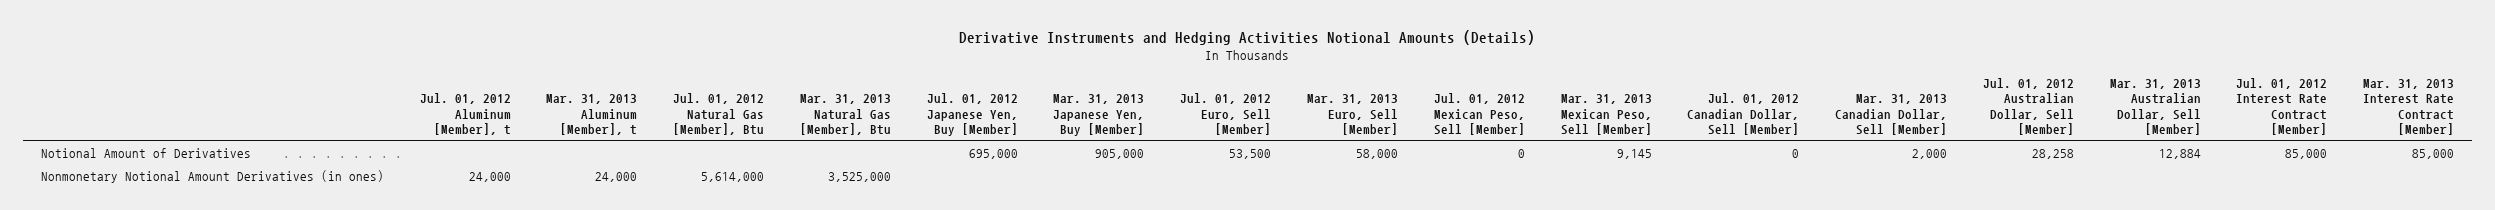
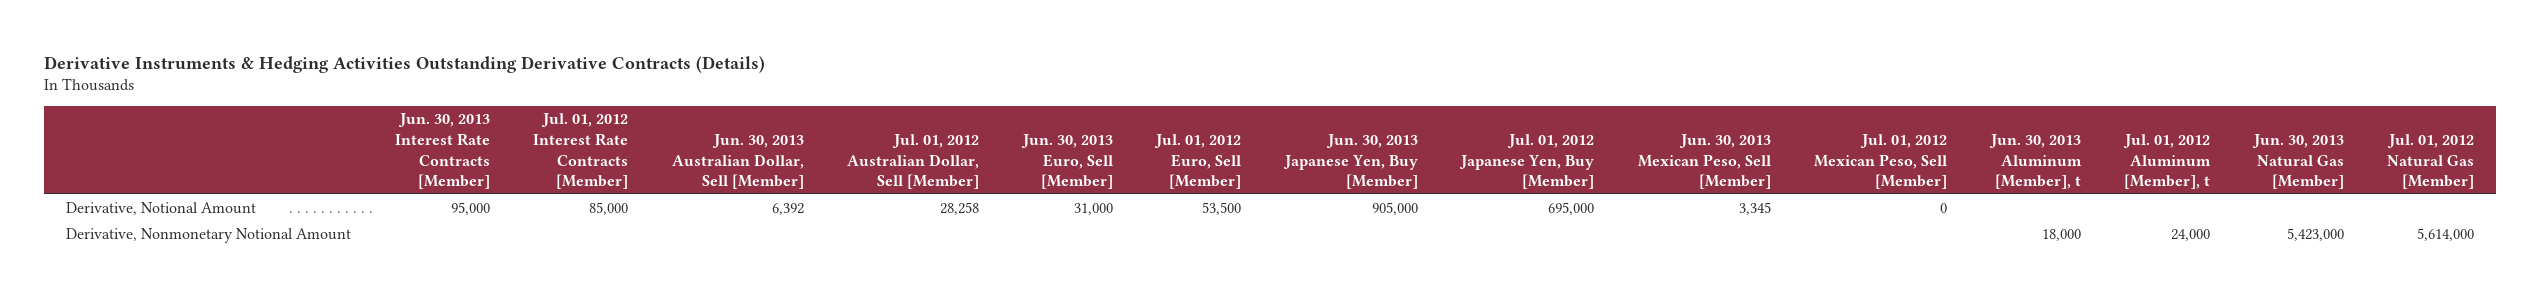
[959,30,1536,46] Derivative Instruments and Hedging Activities Notional Amounts (Details) -> [44,56,766,74] Derivative Instruments & Hedging Activities Outstanding Derivative Contracts (Details)
[546,94,638,135] Mar. 31, 2013 Aluminum [Member], t -> none
[673,93,765,135] Jul. 01, 2012 Natural Gas [Member], Btu -> none
[799,94,891,135] Mar. 31, 2013 Natural Gas [Member], Btu -> none
[1053,94,1145,136] Mar. 31, 2013 Japanese Yen, Buy [Member] -> none
[1306,94,1398,135] Mar. 31, 2013 Euro, Sell [Member] -> none
[1560,94,1652,135] Mar. 31, 2013 Mexican Peso, Sell [Member] -> none
[1687,93,1800,135] Jul. 01, 2012 Canadian Dollar, Sell [Member] -> none
[1835,94,1948,135] Mar. 31, 2013 Canadian Dollar, Sell [Member] -> none
[2109,79,2201,135] Mar. 31, 2013 Australian Dollar, Sell [Member] -> none
[2236,78,2328,135] Jul. 01, 2012 Interest Rate Contract [Member] -> none
[2363,79,2455,135] Mar. 31, 2013 Interest Rate Contract [Member] -> none
none -> [394,113,490,190] Jun. 30, 2013 Interest Rate Contracts [Member]
none -> [533,113,629,190] Jul. 01, 2012 Interest Rate Contracts [Member]
none -> [671,134,804,190] Jun. 30, 2013 Australian Dollar, Sell [Member]
none -> [1020,134,1113,190] Jun. 30, 2013 Euro, Sell [Member]
none -> [1282,134,1418,190] Jun. 30, 2013 Japanese Yen, Buy [Member]
none -> [1637,134,1771,190] Jun. 30, 2013 Mexican Peso, Sell [Member]
none -> [1988,134,2082,190] Jun. 30, 2013 Aluminum [Member], t
none -> [2251,134,2344,190] Jun. 30, 2013 Natural Gas [Member]
none -> [2387,134,2475,190] Jul. 01, 2012 Natural Gas [Member]
[40,147,251,158] Notional Amount of Derivatives -> [66,202,257,216] Derivative, Notional Amount
[40,169,384,183] Nonmonetary Notional Amount Derivatives (in ones) -> [66,228,352,244] Derivative, Nonmonetary Notional Amount

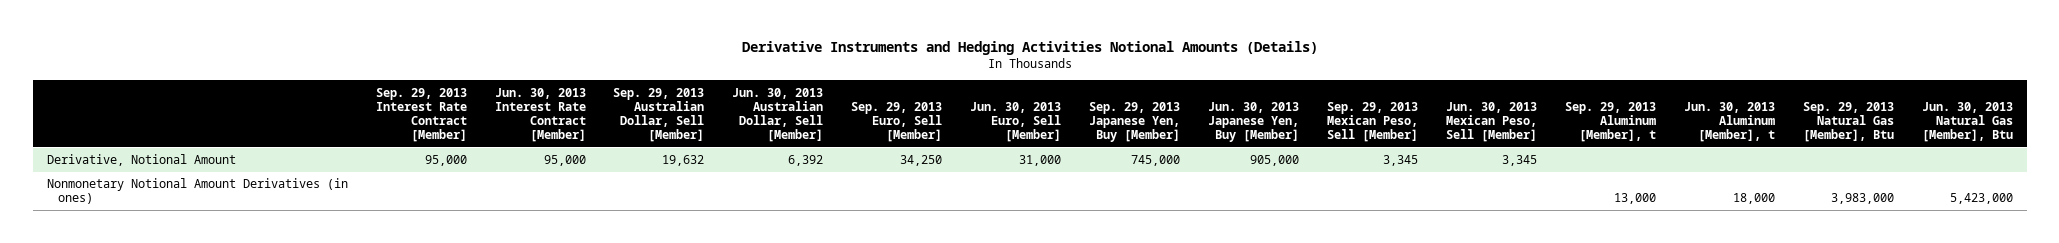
[44,56,766,74] Derivative Instruments & Hedging Activities Outstanding Derivative Contracts (Details) -> [741,40,1318,55] Derivative Instruments and Hedging Activities Notional Amounts (Details)
[394,113,490,190] Jun. 30, 2013 Interest Rate Contracts [Member] -> none
[533,113,629,190] Jul. 01, 2012 Interest Rate Contracts [Member] -> none
[847,134,980,190] Jul. 01, 2012 Australian Dollar, Sell [Member] -> none
[1154,134,1242,190] Jul. 01, 2012 Euro, Sell [Member] -> none
[1459,134,1595,190] Jul. 01, 2012 Japanese Yen, Buy [Member] -> none
[1814,134,1948,190] Jul. 01, 2012 Mexican Peso, Sell [Member] -> none
[2123,134,2212,190] Jul. 01, 2012 Aluminum [Member], t -> none
[2251,134,2344,190] Jun. 30, 2013 Natural Gas [Member] -> none
[2387,134,2475,190] Jul. 01, 2012 Natural Gas [Member] -> none
none -> [375,87,467,143] Sep. 29, 2013 Interest Rate Contract [Member]
none -> [494,87,586,143] Jun. 30, 2013 Interest Rate Contract [Member]
none -> [613,87,705,143] Sep. 29, 2013 Australian Dollar, Sell [Member]
none -> [851,101,943,143] Sep. 29, 2013 Euro, Sell [Member]
none -> [1089,101,1181,143] Sep. 29, 2013 Japanese Yen, Buy [Member]
none -> [1327,101,1419,143] Sep. 29, 2013 Mexican Peso, Sell [Member]
none -> [1564,101,1656,143] Sep. 29, 2013 Aluminum [Member], t
none -> [1802,101,1894,143] Sep. 29, 2013 Natural Gas [Member], Btu
none -> [1921,101,2013,143] Jun. 30, 2013 Natural Gas [Member], Btu
[66,228,352,244] Derivative, Nonmonetary Notional Amount -> [46,178,348,205] Nonmonetary Notional Amount Derivatives (in ones)

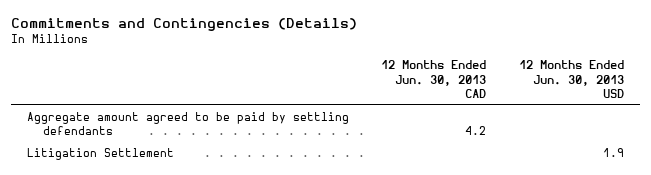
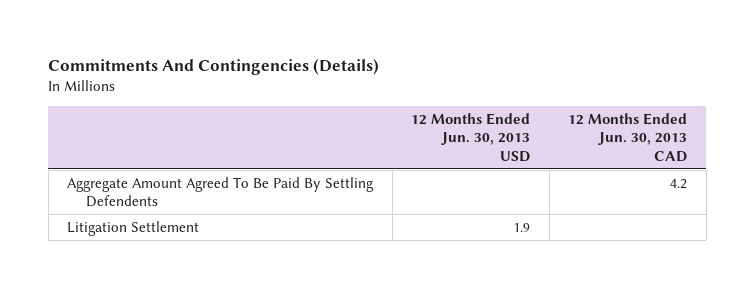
[10,17,357,31] Commitments and Contingencies (Details) -> [48,58,380,76] Commitments And Contingencies (Details)
[26,112,349,136] Aggregate amount agreed to be paid by settling defendants -> [67,176,375,208] Aggregate Amount Agreed To Be Paid By Settling Defendents

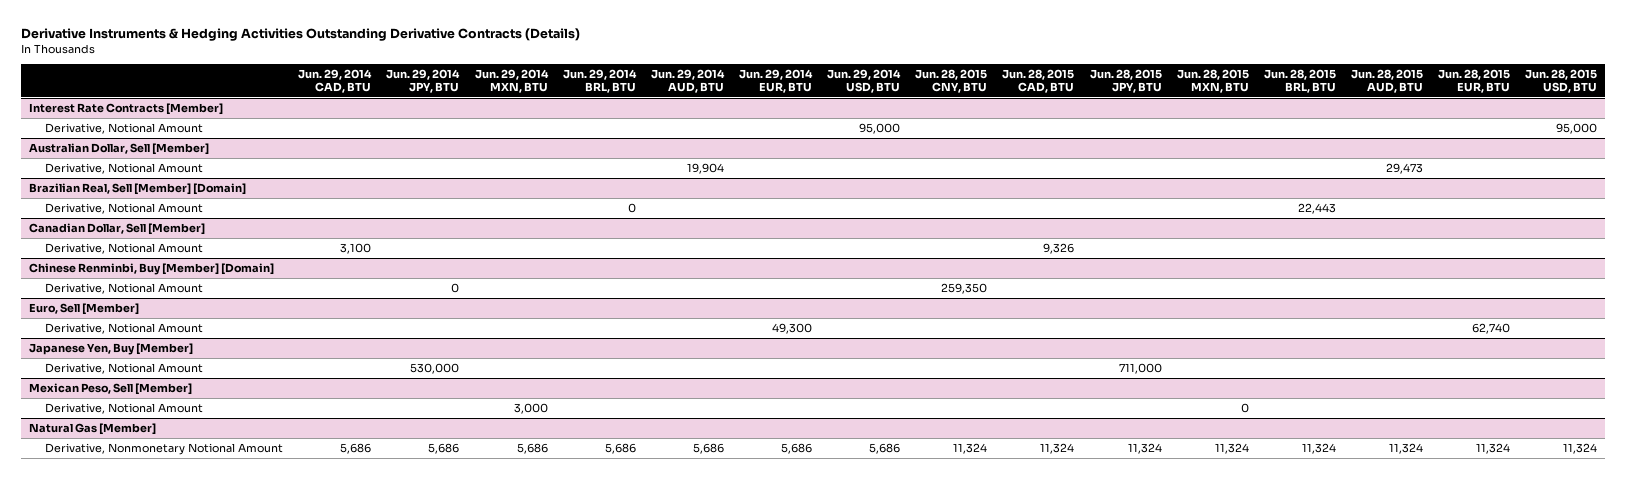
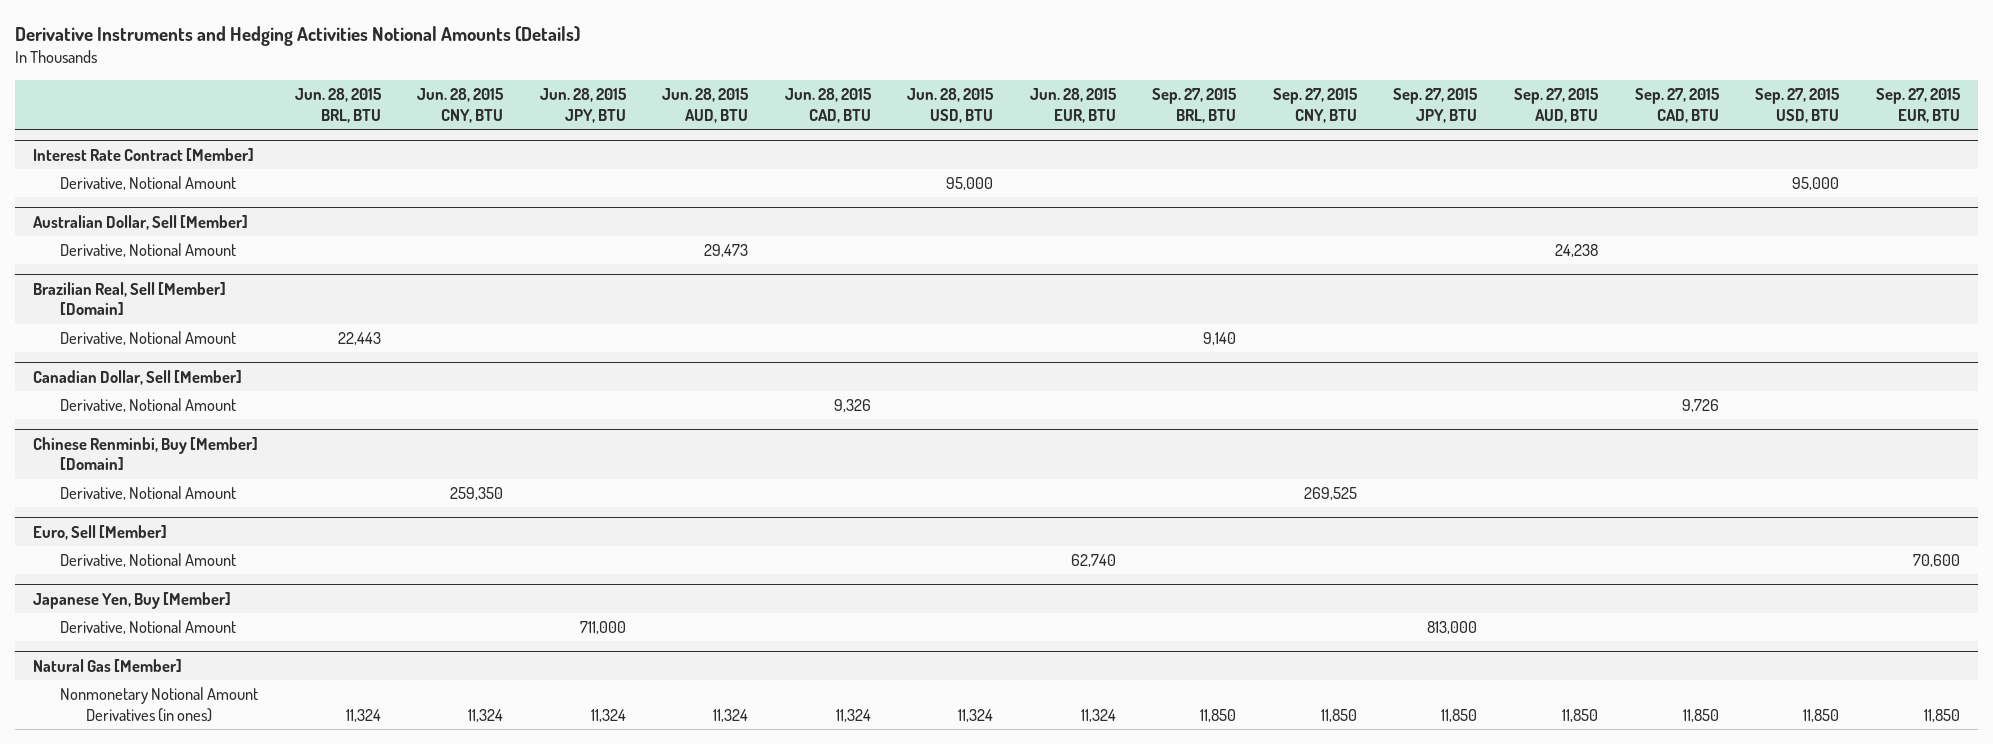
[20,28,580,42] Derivative Instruments & Hedging Activities Outstanding Derivative Contracts (Details) -> [15,25,581,46] Derivative Instruments and Hedging Activities Notional Amounts (Details)
[298,68,373,93] Jun. 29, 2014 CAD, BTU -> none
[386,68,461,93] Jun. 29, 2014 JPY, BTU -> none
[474,68,549,93] Jun. 29, 2014 MXN, BTU -> none
[562,68,637,93] Jun. 29, 2014 BRL, BTU -> none
[650,68,725,93] Jun. 29, 2014 AUD, BTU -> none
[738,68,813,93] Jun. 29, 2014 EUR, BTU -> none
[827,68,902,93] Jun. 29, 2014 USD, BTU -> none
[1176,68,1249,93] Jun. 28, 2015 MXN, BTU -> none
none -> [1152,88,1238,124] Sep. 27, 2015 BRL, BTU
none -> [1272,88,1358,124] Sep. 27, 2015 CNY, BTU
none -> [1393,88,1479,124] Sep. 27, 2015 JPY, BTU
none -> [1513,88,1599,124] Sep. 27, 2015 AUD, BTU
none -> [1634,88,1720,124] Sep. 27, 2015 CAD, BTU
none -> [1755,88,1841,124] Sep. 27, 2015 USD, BTU
none -> [1875,88,1961,124] Sep. 27, 2015 EUR, BTU
[28,102,223,115] Interest Rate Contracts [Member] -> [33,147,255,161] Interest Rate Contract [Member]
[28,382,192,395] Mexican Peso, Sell [Member] -> none
[45,402,204,414] Derivative, Notional Amount -> none
[45,442,284,455] Derivative, Nonmonetary Notional Amount -> [59,687,258,723] Nonmonetary Notional Amount Derivatives (in ones)

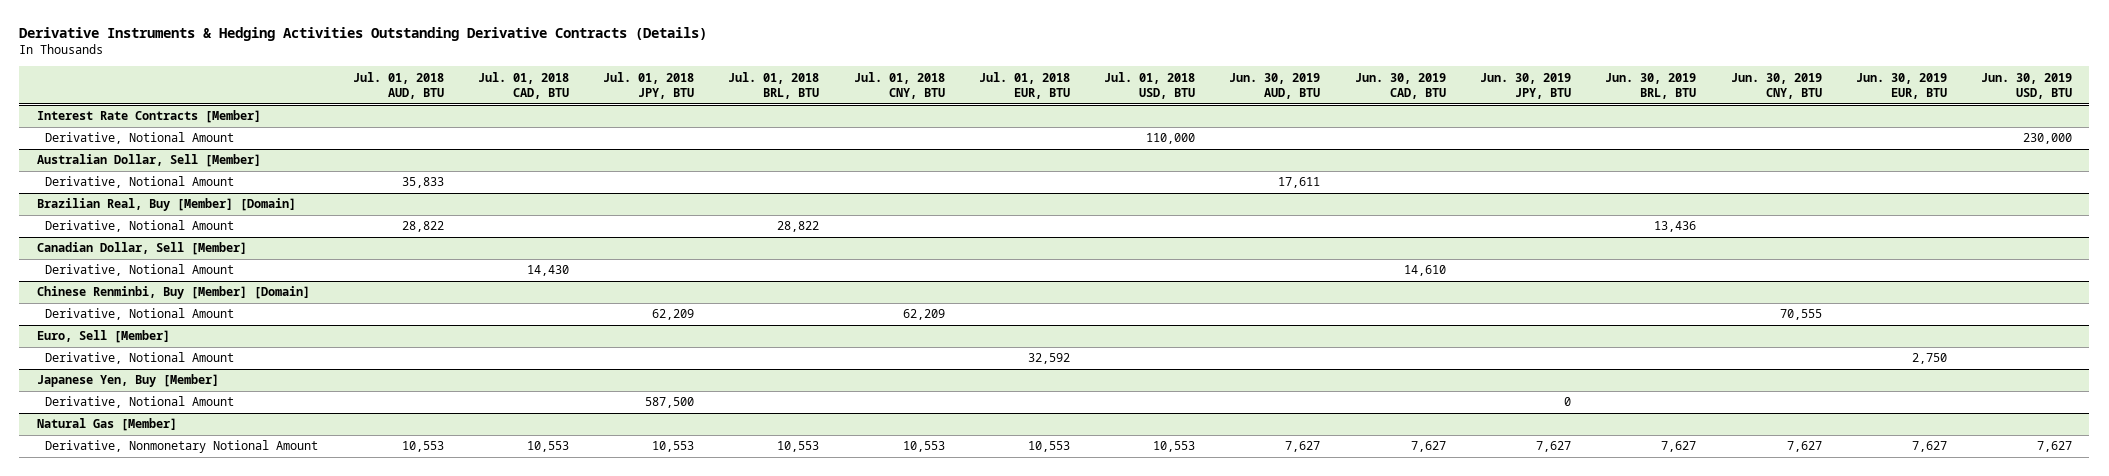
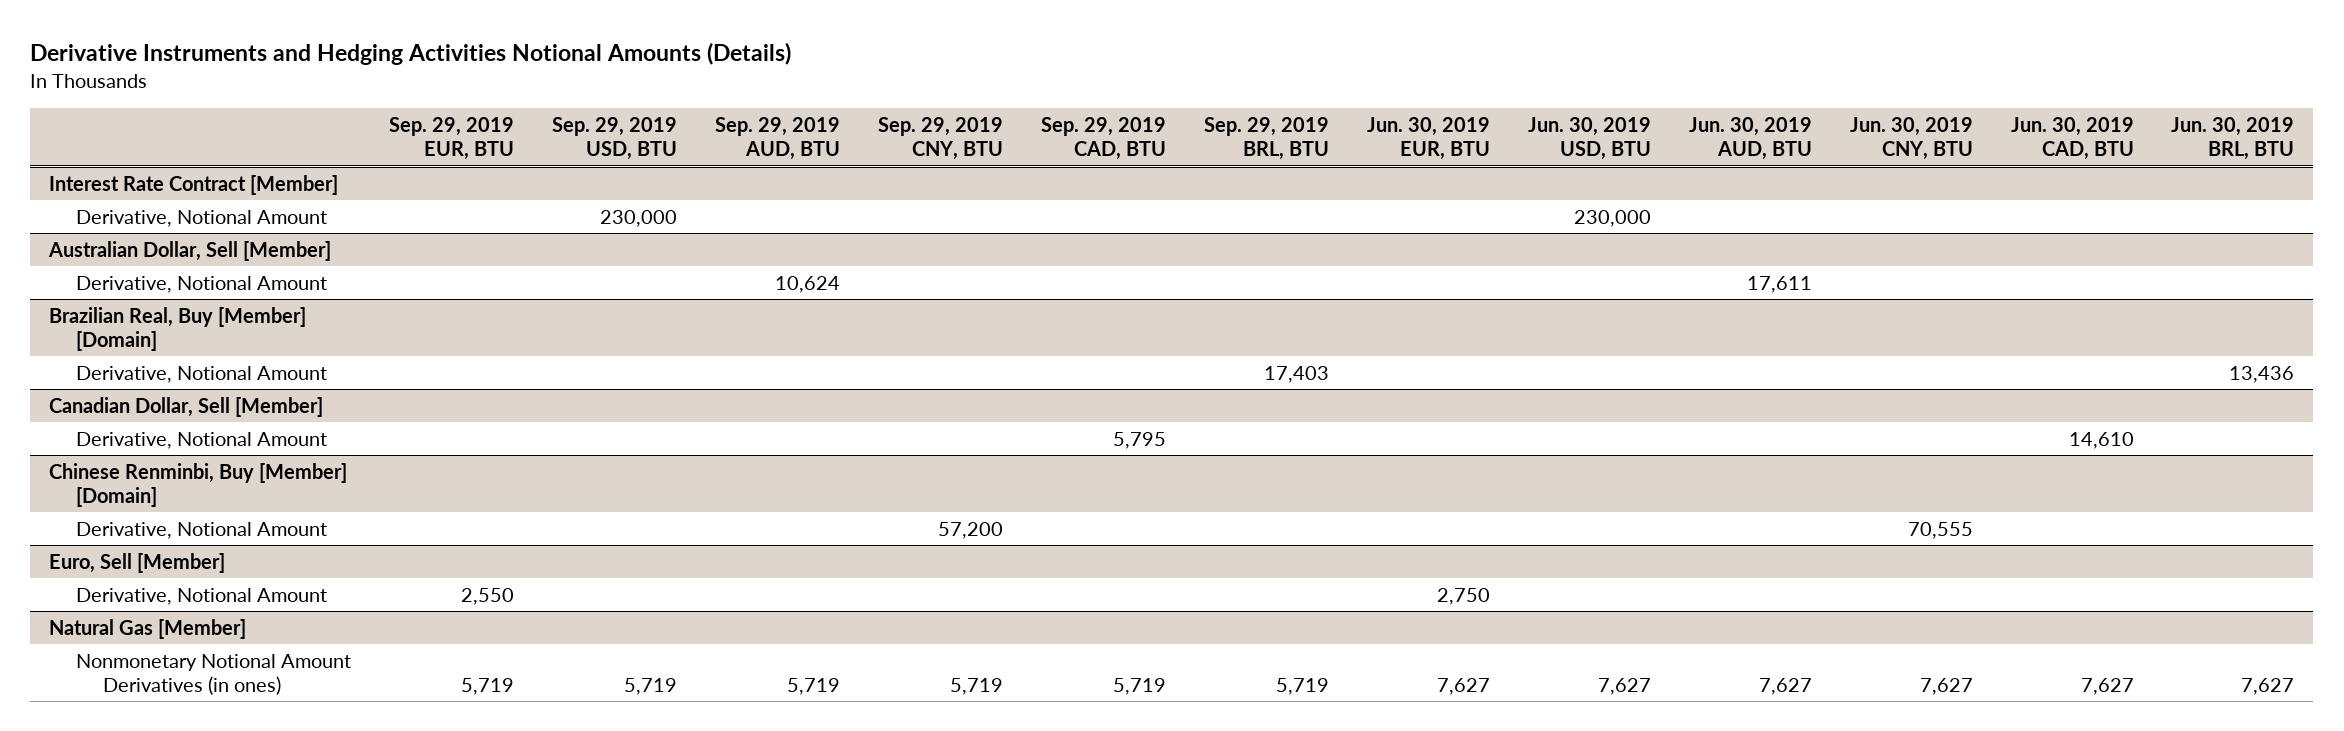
[19,27,708,42] Derivative Instruments & Hedging Activities Outstanding Derivative Contracts (Details) -> [30,42,792,66] Derivative Instruments and Hedging Activities Notional Amounts (Details)
[352,71,444,99] Jul. 01, 2018 AUD, BTU -> none
[477,71,569,99] Jul. 01, 2018 CAD, BTU -> none
[603,71,695,99] Jul. 01, 2018 JPY, BTU -> none
[728,71,820,99] Jul. 01, 2018 BRL, BTU -> none
[853,71,945,99] Jul. 01, 2018 CNY, BTU -> none
[978,71,1070,99] Jul. 01, 2018 EUR, BTU -> none
[1104,71,1196,99] Jul. 01, 2018 USD, BTU -> none
[1480,72,1572,99] Jun. 30, 2019 JPY, BTU -> none
none -> [389,116,515,161] Sep. 29, 2019 EUR, BTU
none -> [552,116,678,161] Sep. 29, 2019 USD, BTU
none -> [714,116,840,161] Sep. 29, 2019 AUD, BTU
none -> [877,116,1003,161] Sep. 29, 2019 CNY, BTU
none -> [1040,116,1166,161] Sep. 29, 2019 CAD, BTU
none -> [1203,116,1329,161] Sep. 29, 2019 BRL, BTU
[36,110,261,124] Interest Rate Contracts [Member] -> [49,174,339,195] Interest Rate Contract [Member]
[36,374,219,388] Japanese Yen, Buy [Member] -> none
[45,396,235,409] Derivative, Notional Amount -> none
[45,440,319,454] Derivative, Nonmonetary Notional Amount -> [76,653,352,695] Nonmonetary Notional Amount Derivatives (in ones)

